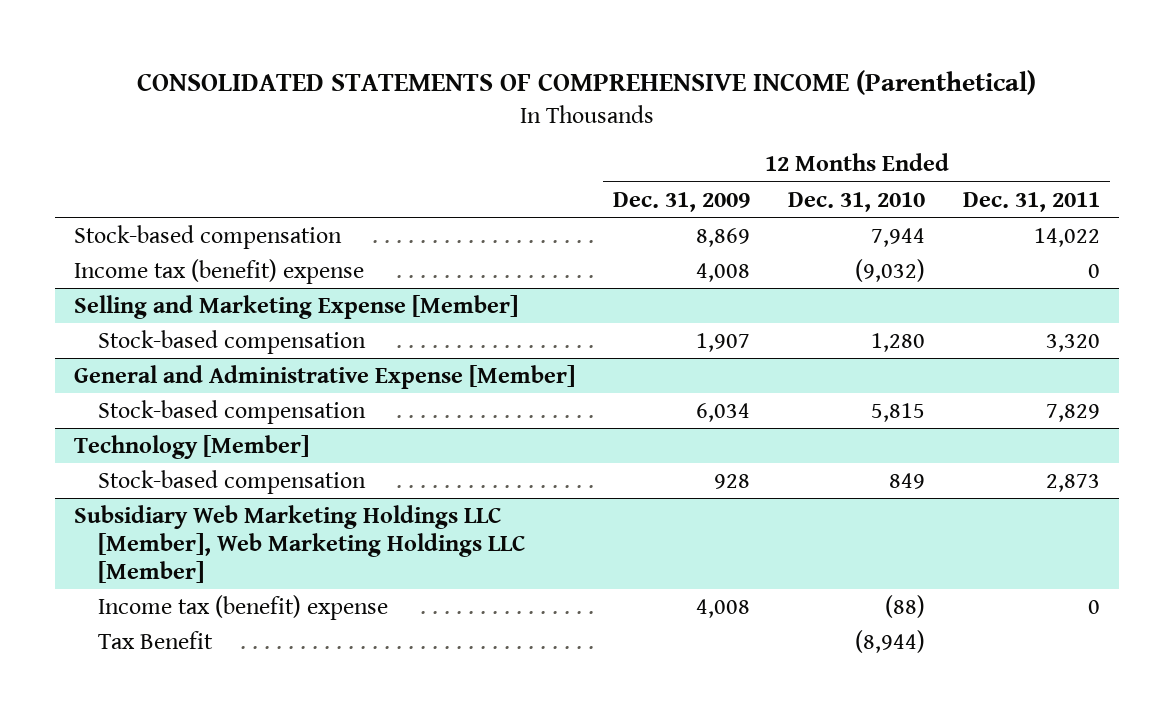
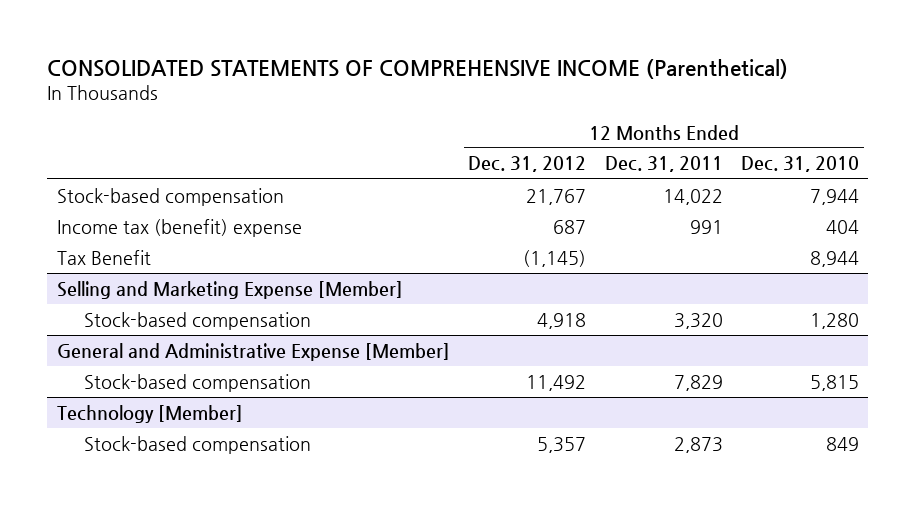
[612,191,750,212] Dec. 31, 2009 -> none
none -> [468,156,587,173] Dec. 31, 2012
[855,258,926,282] (9,032) -> [826,219,860,234] 404
[1088,263,1101,278] 0 -> [689,219,723,234] 991
none -> [56,249,151,265] Tax Benefit
[73,504,526,583] Subsidiary Web Marketing Holdings LLC [Member], Web Marketing Holdings LLC [Member] -> none
[97,594,388,620] Income tax (benefit) expense -> none
[97,630,213,649] Tax Benefit -> none

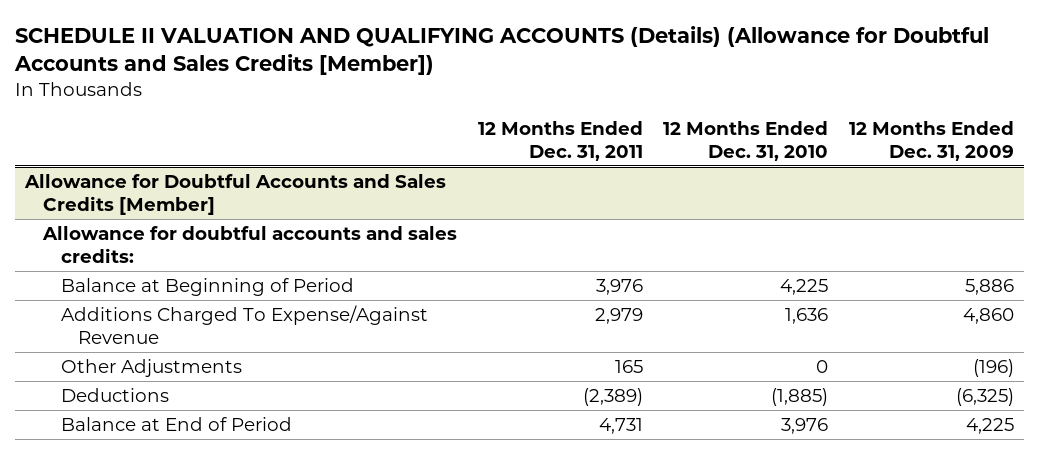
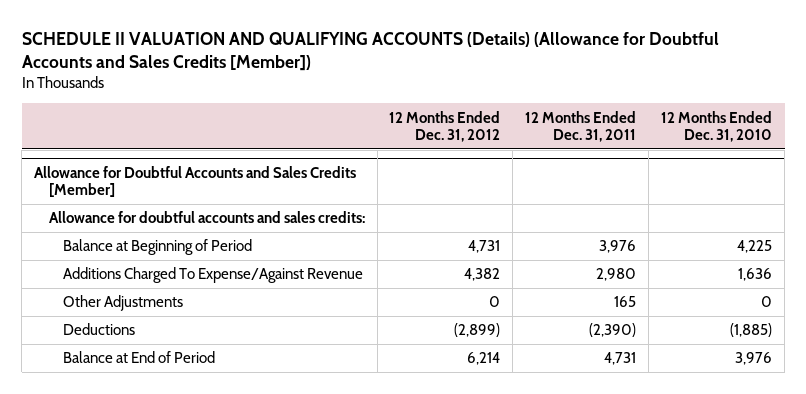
[849,121,1015,162] 12 Months Ended Dec. 31, 2009 -> none
none -> [389,110,501,143] 12 Months Ended Dec. 31, 2012
[594,307,643,324] 2,979 -> [596,268,637,282] 2,980
[582,387,643,406] (2,389) -> [589,323,637,338] (2,390)

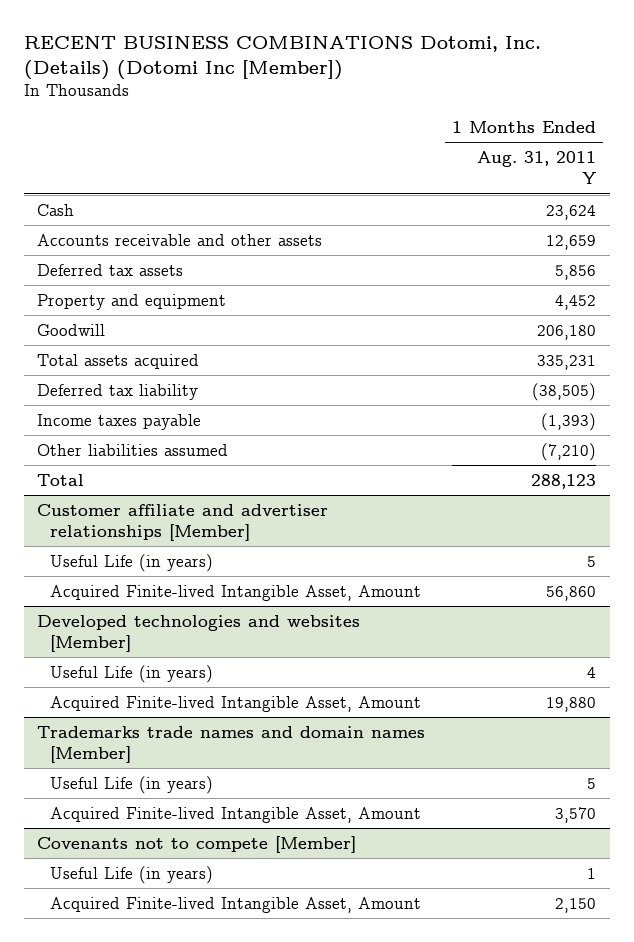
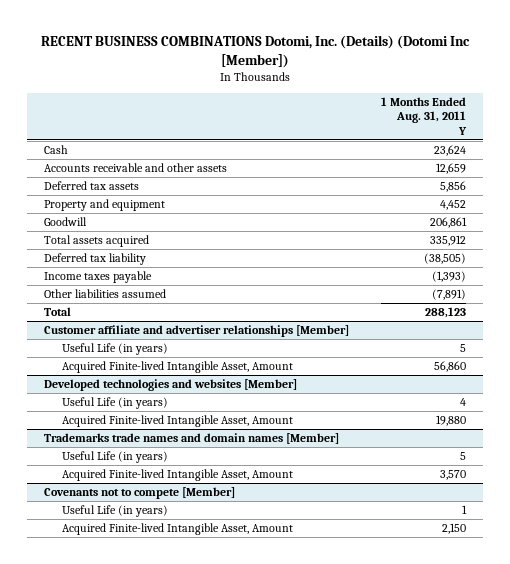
[537,324,597,340] 206,180 -> [430,217,468,229] 206,861
[537,354,597,370] 335,231 -> [430,235,467,247] 335,912
[541,442,597,461] (7,210) -> [432,289,467,301] (7,891)

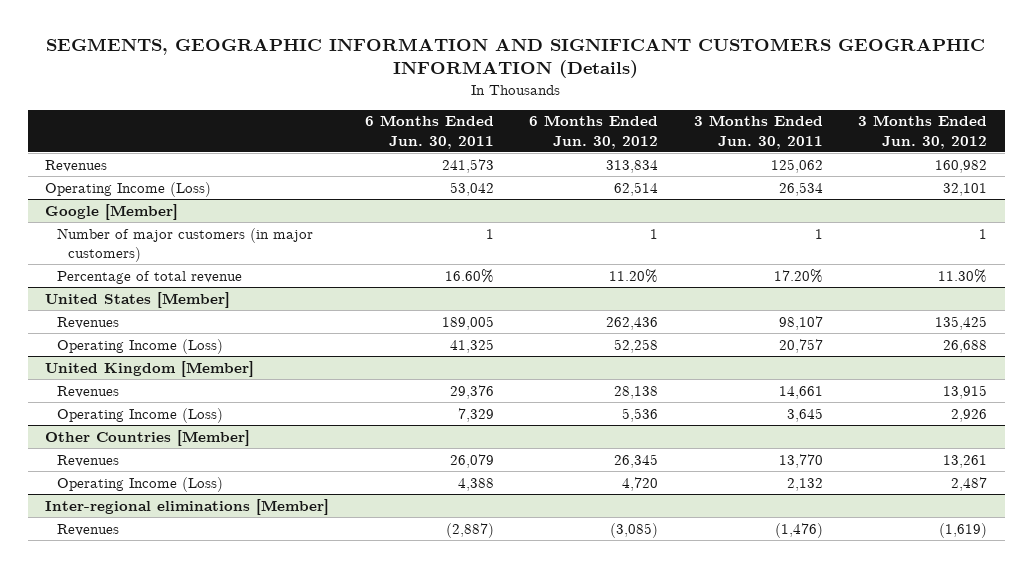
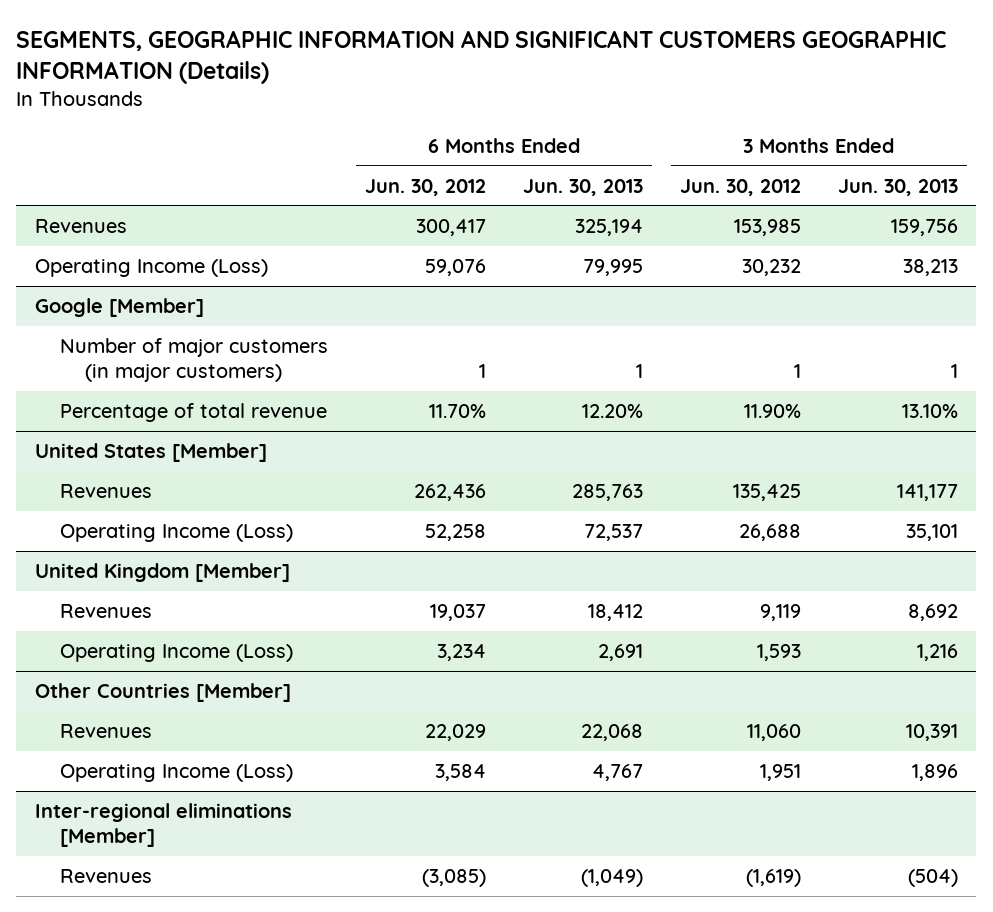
[364,115,494,149] 6 Months Ended Jun. 30, 2011 -> none
[693,115,823,149] 3 Months Ended Jun. 30, 2011 -> none
none -> [522,178,643,196] Jun. 30, 2013
none -> [837,178,958,196] Jun. 30, 2013
[606,159,659,173] 313,834 -> [415,218,486,236] 300,417
[935,159,988,173] 160,982 -> [733,218,801,236] 153,985
[614,181,659,196] 62,514 -> [424,258,486,276] 59,076
[943,182,988,196] 32,101 -> [741,258,801,276] 30,232
[609,268,659,283] 11.20% -> [428,403,486,418] 11.70%
[938,268,988,283] 11.30% -> [743,403,801,418] 11.90%
[614,385,659,399] 28,138 -> [429,603,486,621] 19,037
[943,384,988,399] 13,915 -> [759,603,801,621] 9,119
[622,407,659,422] 5,536 -> [436,643,486,661] 3,234
[951,408,988,422] 2,926 -> [756,643,801,661] 1,593
[614,453,659,468] 26,345 -> [424,723,486,741] 22,029
[943,454,988,468] 13,261 -> [746,723,801,741] 11,060
[622,476,659,491] 4,720 -> [434,763,486,781] 3,584
[951,476,988,491] 2,487 -> [759,763,801,781] 1,951

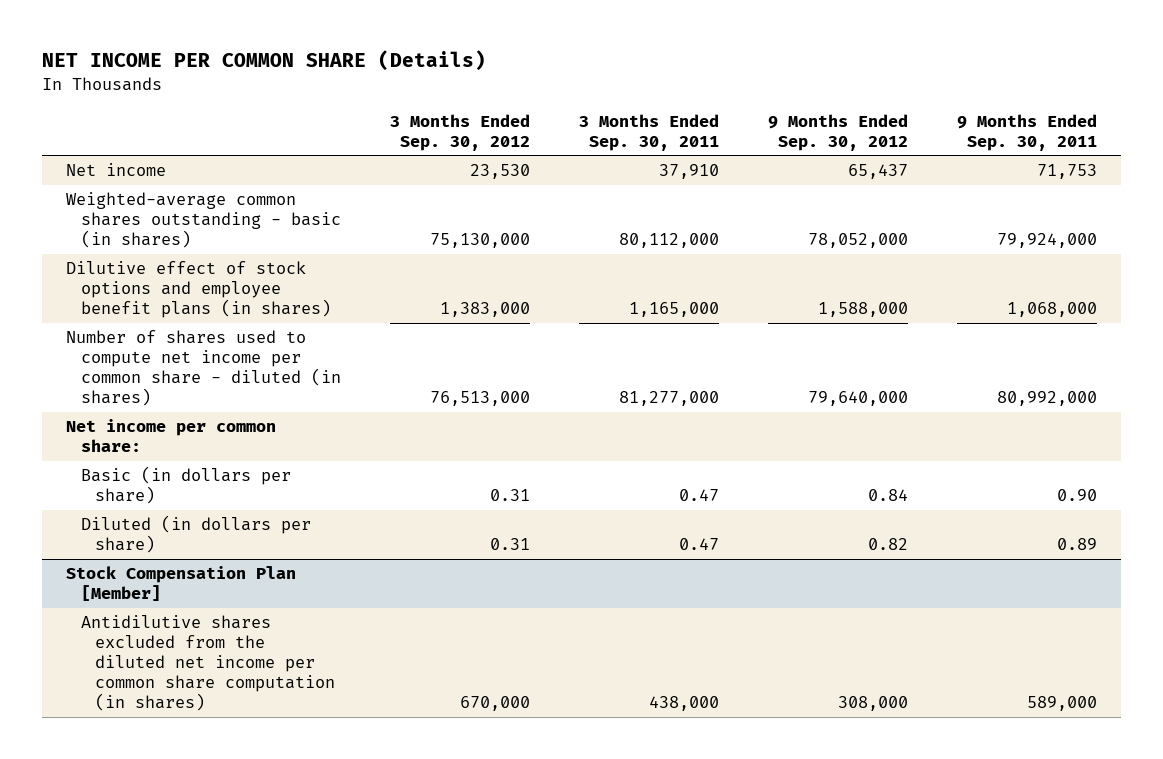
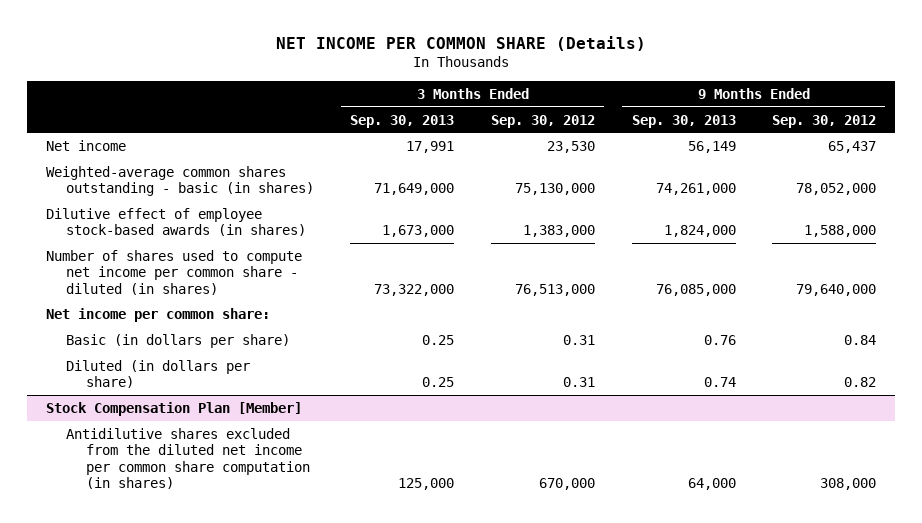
[578,113,719,151] 3 Months Ended Sep. 30, 2011 -> none
[956,113,1097,151] 9 Months Ended Sep. 30, 2011 -> none
none -> [350,114,455,128] Sep. 30, 2013
none -> [631,114,736,128] Sep. 30, 2013
[66,261,331,319] Dilutive effect of stock options and employee benefit plans (in shares) -> [45,207,306,237] Dilutive effect of employee stock-based awards (in shares)

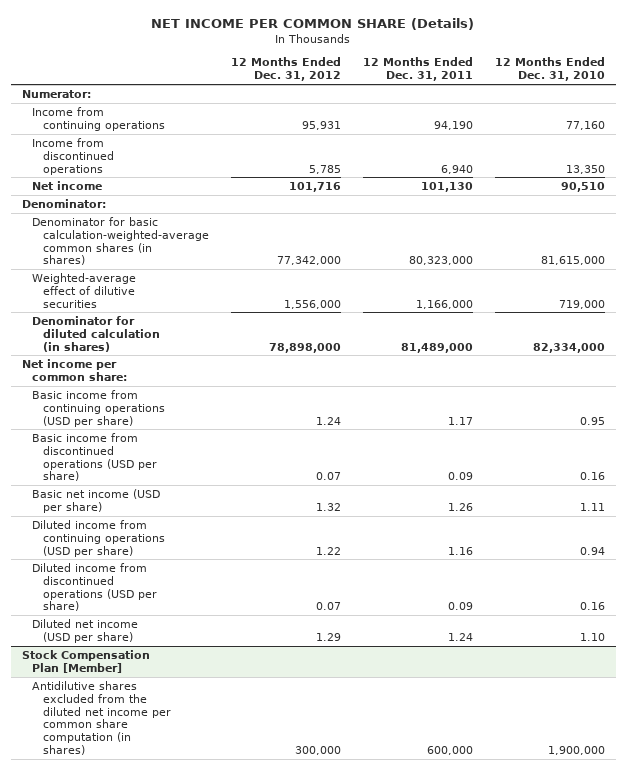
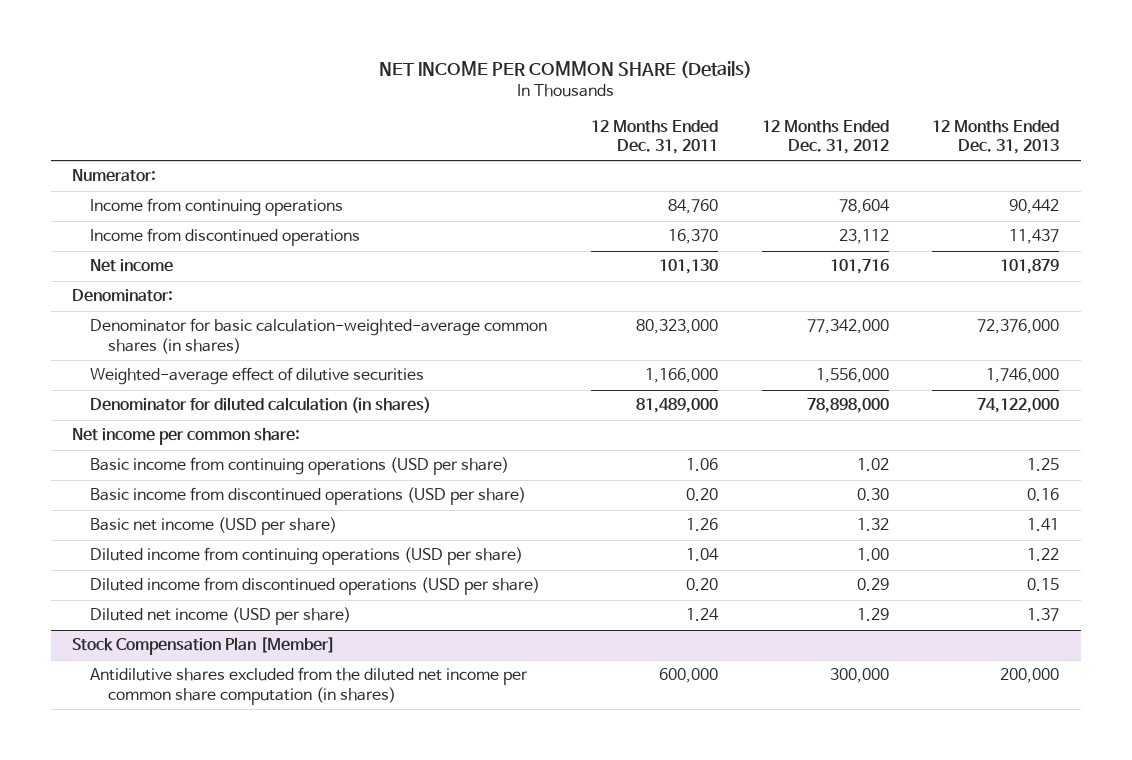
[494,57,605,82] 12 Months Ended Dec. 31, 2010 -> none
none -> [932,119,1060,154] 12 Months Ended Dec. 31, 2013
[301,120,341,130] 95,931 -> [838,199,890,215] 78,604
[433,120,473,130] 94,190 -> [667,199,718,215] 84,760
[308,164,341,174] 5,785 -> [838,229,889,245] 23,112
[440,164,473,174] 6,940 -> [667,229,718,245] 16,370
[315,416,341,425] 1.24 -> [856,458,889,472] 1.02
[447,416,473,425] 1.17 -> [685,458,718,472] 1.06
[315,472,341,481] 0.07 -> [856,488,889,502] 0.30
[447,472,473,481] 0.09 -> [685,488,718,502] 0.20
[315,546,341,555] 1.22 -> [856,548,889,562] 1.00
[447,546,473,555] 1.16 -> [685,548,719,562] 1.04
[315,602,341,611] 0.07 -> [856,578,889,592] 0.29
[447,602,473,611] 0.09 -> [685,578,718,592] 0.20

